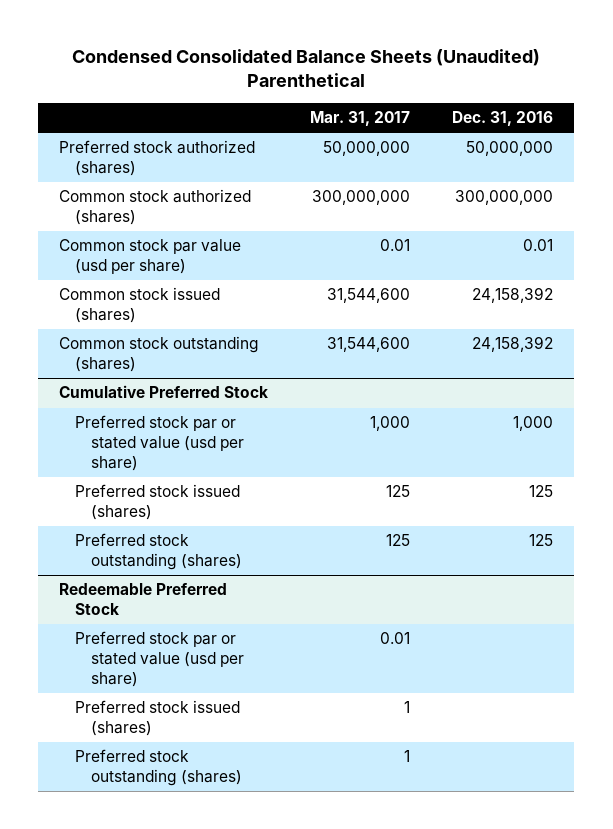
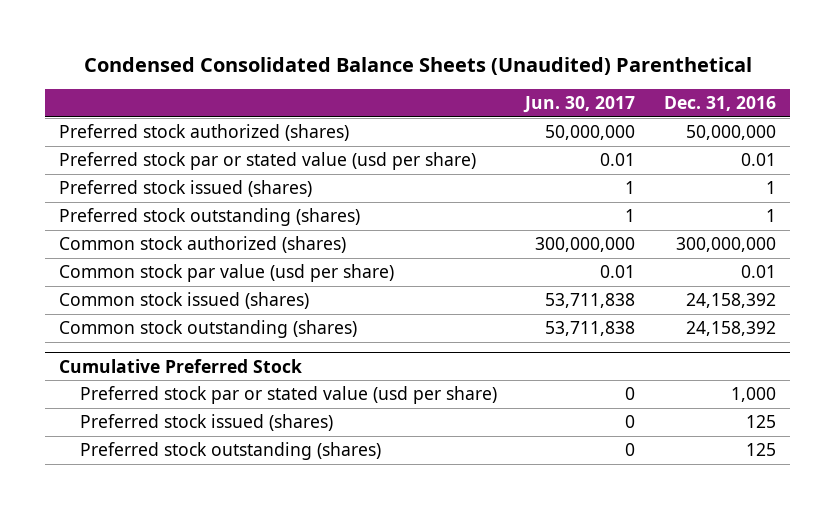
[310,111,411,127] Mar. 31, 2017 -> none
none -> [523,96,636,114] Jun. 30, 2017
none -> [59,152,477,171] Preferred stock par or stated value (usd per share)
none -> [59,180,313,198] Preferred stock issued (shares)
none -> [59,208,361,227] Preferred stock outstanding (shares)
[59,583,228,616] Redeemable Preferred Stock -> none
[75,631,245,687] Preferred stock par or stated value (usd per share) -> none
[75,700,241,737] Preferred stock issued (shares) -> none
[75,749,243,787] Preferred stock outstanding (shares) -> none

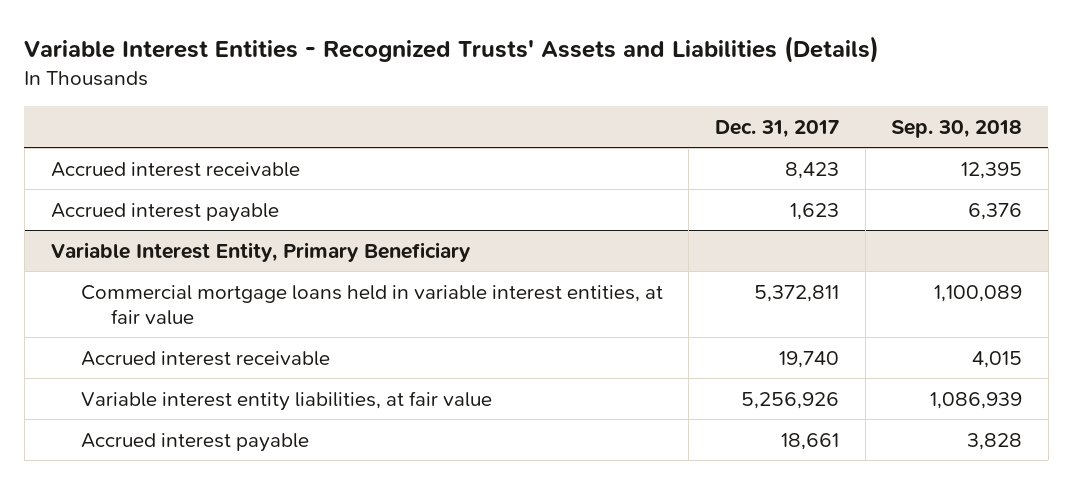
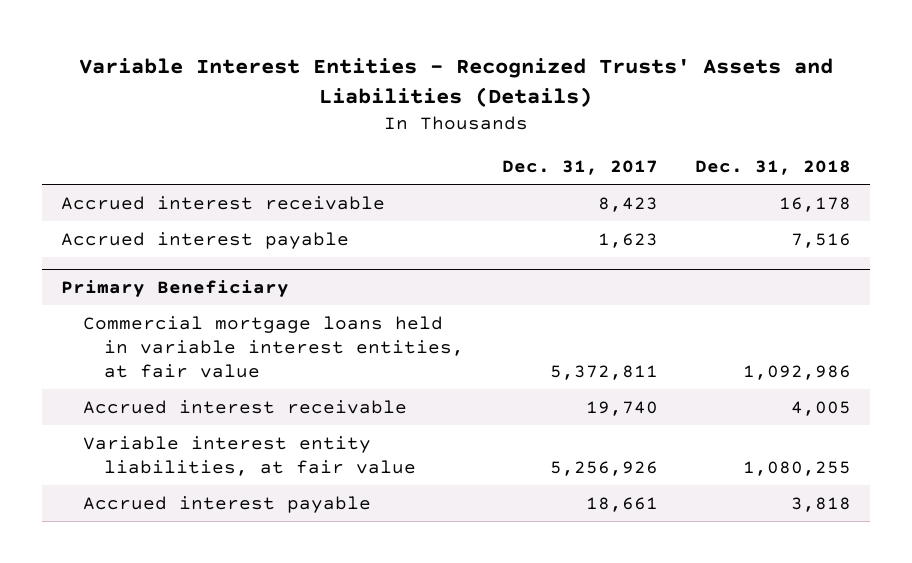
[891,119,1023,138] Sep. 30, 2018 -> none
none -> [695,160,852,176] Dec. 31, 2018
[50,241,471,262] Variable Interest Entity, Primary Beneficiary -> [61,279,290,297] Primary Beneficiary

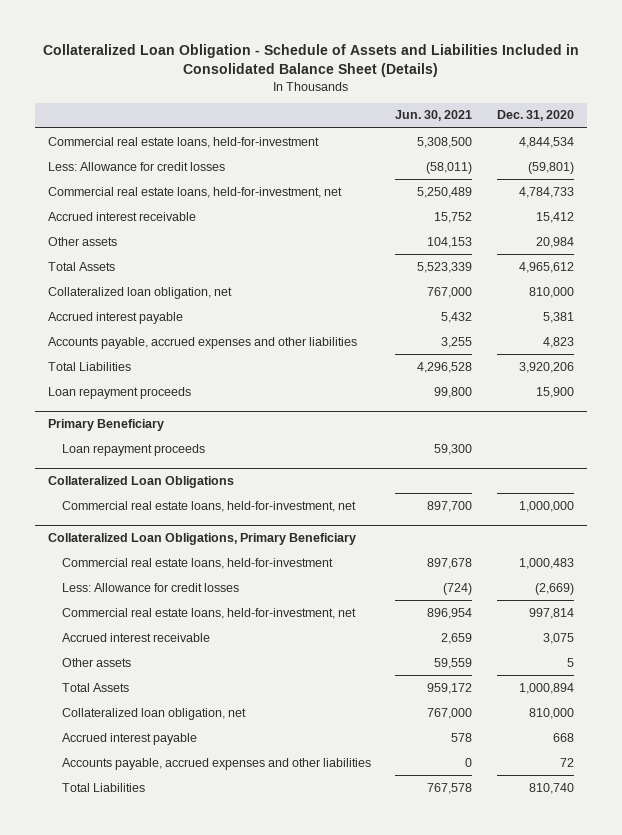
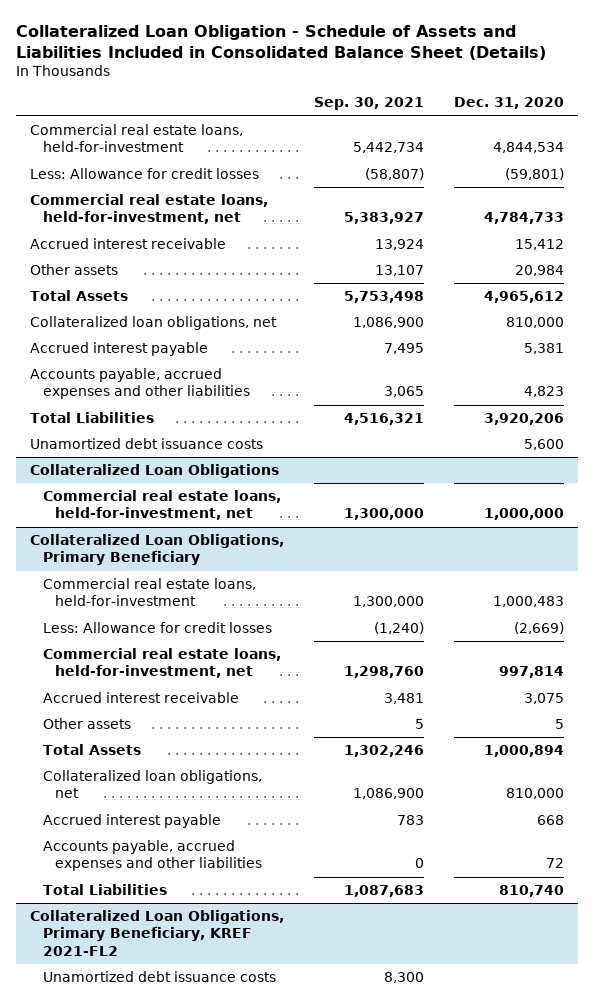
[395,110,473,122] Jun. 30, 2021 -> none
none -> [314,97,425,111] Sep. 30, 2021
[47,286,232,299] Collateralized loan obligation, net -> [30,316,278,331] Collateralized loan obligations, net
[47,386,191,399] Loan repayment proceeds -> none
[47,418,164,431] Primary Beneficiary -> none
[61,443,205,456] Loan repayment proceeds -> none
none -> [30,438,264,450] Unamortized debt issuance costs
[61,707,246,720] Collateralized loan obligation, net -> [42,770,262,799] Collateralized loan obligations, net
none -> [30,910,285,956] Collateralized Loan Obligations, Primary Beneficiary, KREF 2021-FL2
none -> [42,971,276,983] Unamortized debt issuance costs

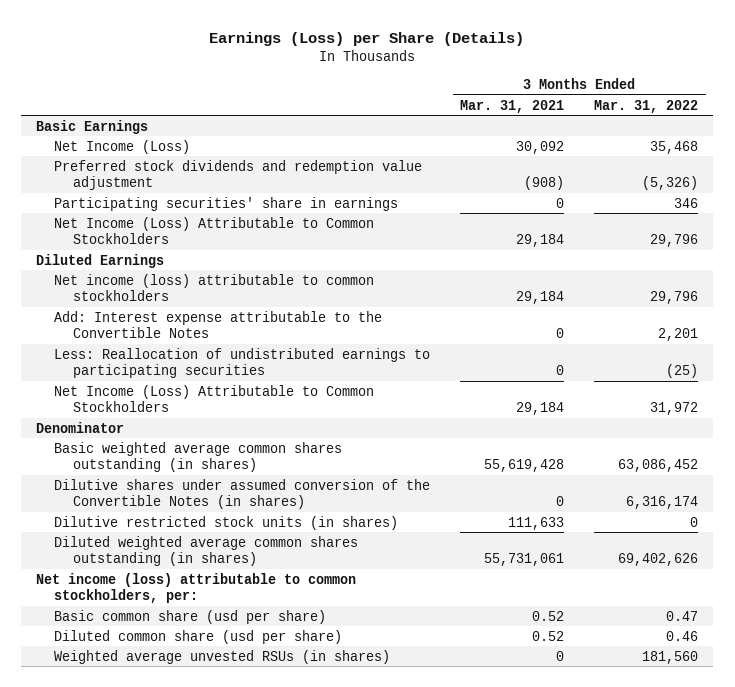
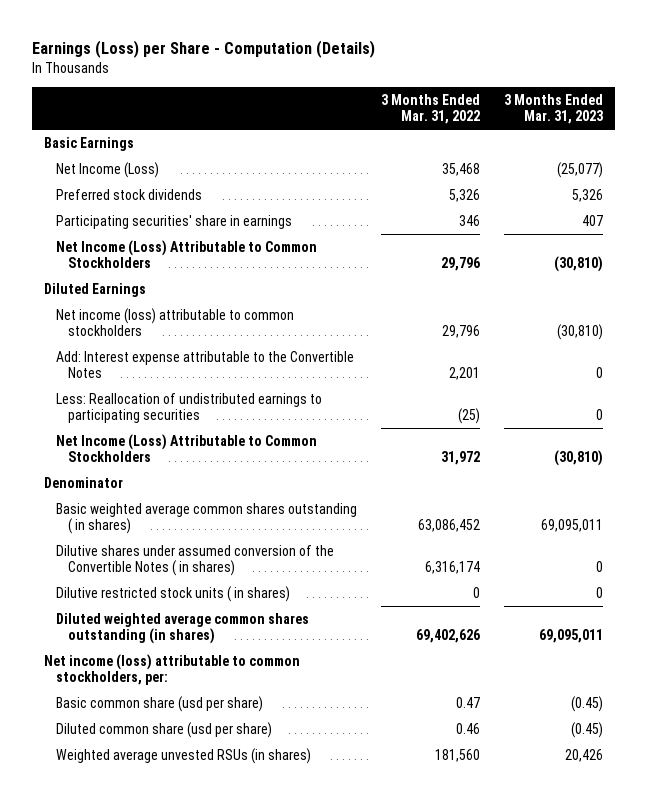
[209,31,525,46] Earnings (Loss) per Share (Details) -> [32,40,376,59] Earnings (Loss) per Share - Computation (Details)
[460,99,565,113] Mar. 31, 2021 -> none
none -> [504,93,604,125] 3 Months Ended Mar. 31, 2023
[54,159,423,191] Preferred stock dividends and redemption value adjustment -> [56,188,203,200] Preferred stock dividends
[642,176,699,191] (5,326) -> [449,188,481,202] 5,326
[54,441,343,473] Basic weighted average common shares outstanding (in shares) -> [56,502,358,535] Basic weighted average common shares outstanding ( in shares)
[54,478,431,510] Dilutive shares under assumed conversion of the Convertible Notes (in shares) -> [56,544,335,577] Dilutive shares under assumed conversion of the Convertible Notes ( in shares)
[54,515,399,530] Dilutive restricted stock units (in shares) -> [56,585,291,602] Dilutive restricted stock units ( in shares)

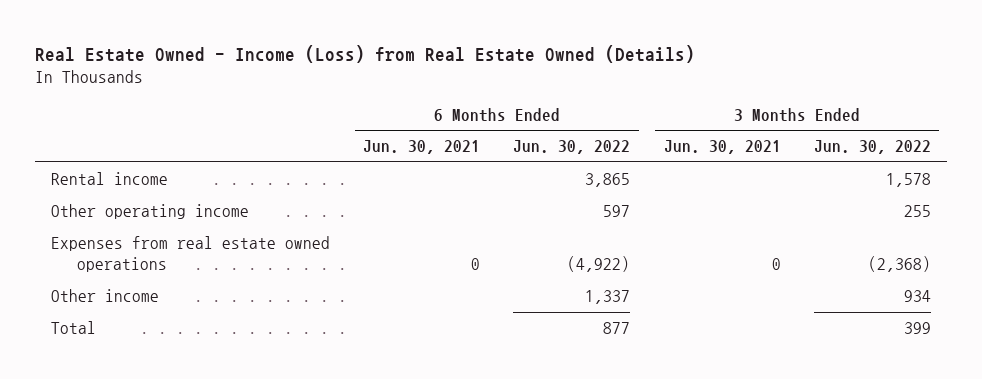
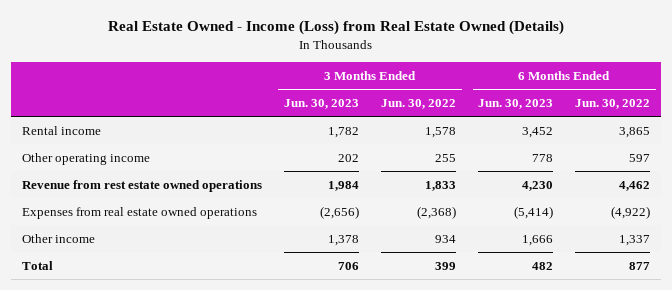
[363,140,481,155] Jun. 30, 2021 -> none
[663,140,781,155] Jun. 30, 2021 -> none
none -> [283,99,359,110] Jun. 30, 2023
none -> [478,99,554,110] Jun. 30, 2023
none -> [21,179,262,192] Revenue from rest estate owned operations

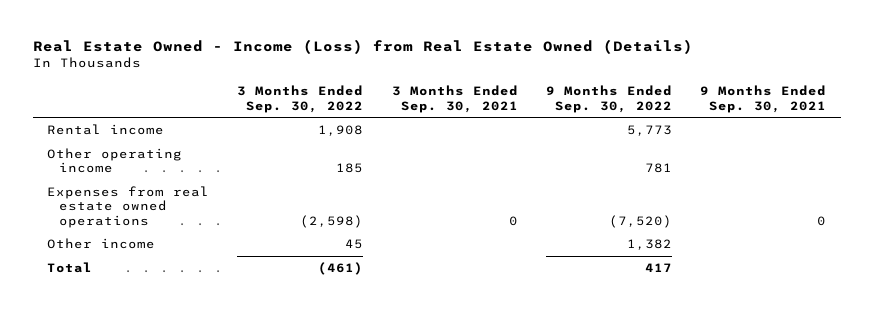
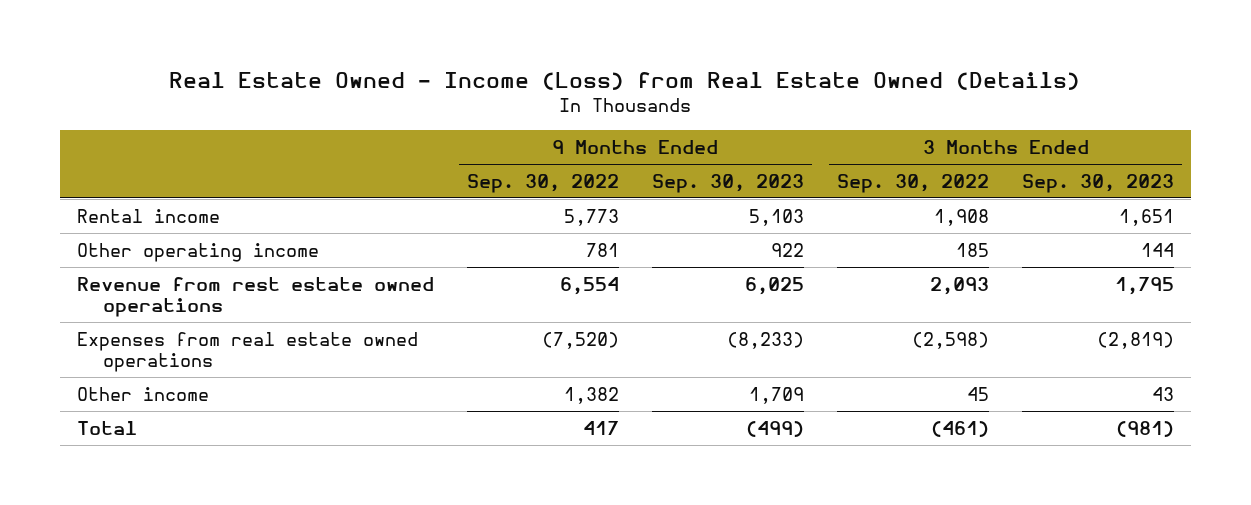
[391,85,518,113] 3 Months Ended Sep. 30, 2021 -> none
[700,85,827,113] 9 Months Ended Sep. 30, 2021 -> none
none -> [651,173,804,193] Sep. 30, 2023
none -> [1022,173,1175,193] Sep. 30, 2023
none -> [76,276,434,318] Revenue from rest estate owned operations

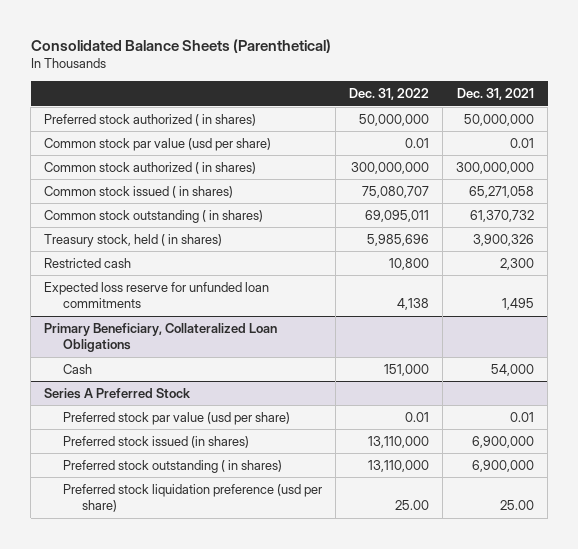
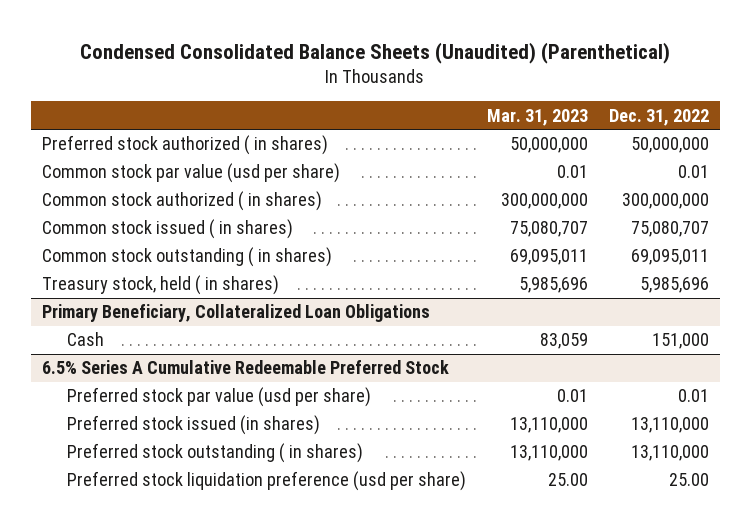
[30,38,331,53] Consolidated Balance Sheets (Parenthetical) -> [80,42,671,65] Condensed Consolidated Balance Sheets (Unaudited) (Parenthetical)
[457,88,535,101] Dec. 31, 2021 -> none
none -> [487,108,589,126] Mar. 31, 2023
[44,257,132,268] Restricted cash -> none
[44,281,270,309] Expected loss reserve for unfunded loan commitments -> none
[44,387,192,399] Series A Preferred Stock -> [41,360,449,375] 6.5% Series A Cumulative Redeemable Preferred Stock

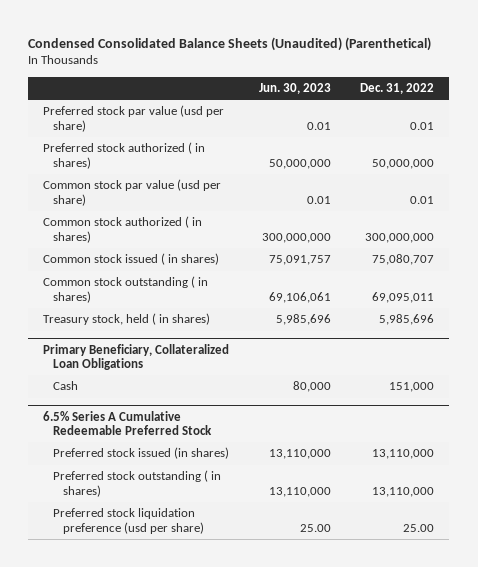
[487,108,589,126] Mar. 31, 2023 -> none
none -> [258,83,331,95] Jun. 30, 2023
none -> [43,105,225,132] Preferred stock par value (usd per share)
[67,387,372,408] Preferred stock par value (usd per share) -> none

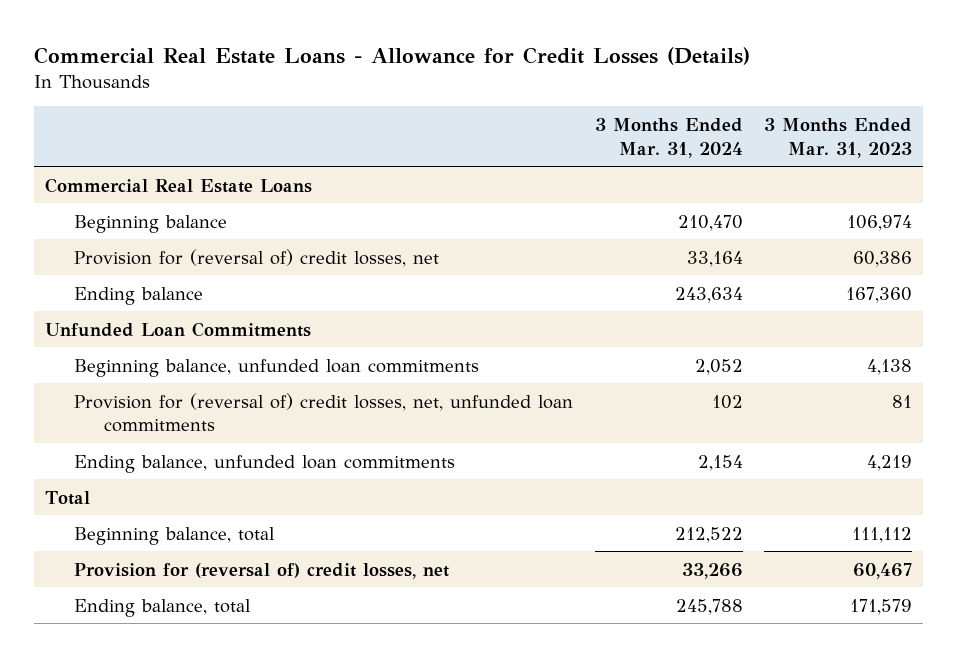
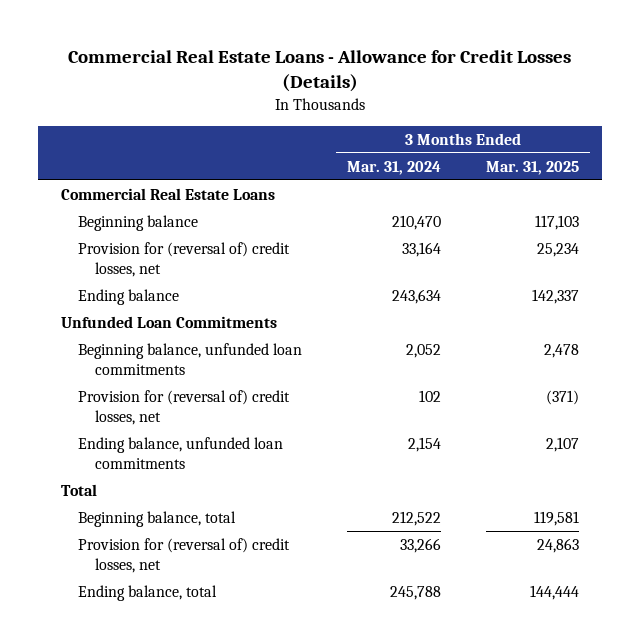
[764,117,913,158] 3 Months Ended Mar. 31, 2023 -> none
none -> [486,160,580,175] Mar. 31, 2025
[74,392,574,433] Provision for (reversal of) credit losses, net, unfunded loan commitments -> [78,389,291,425] Provision for (reversal of) credit losses, net

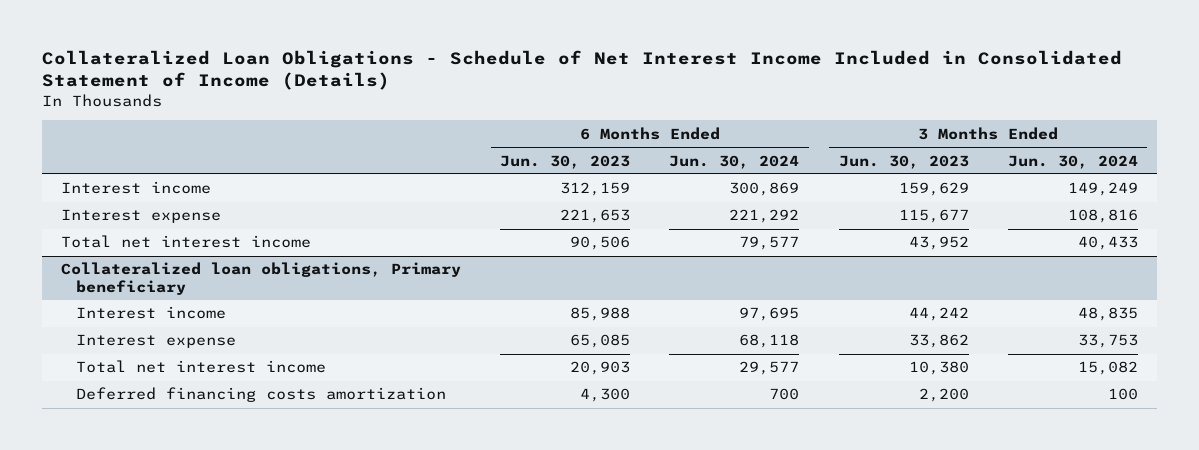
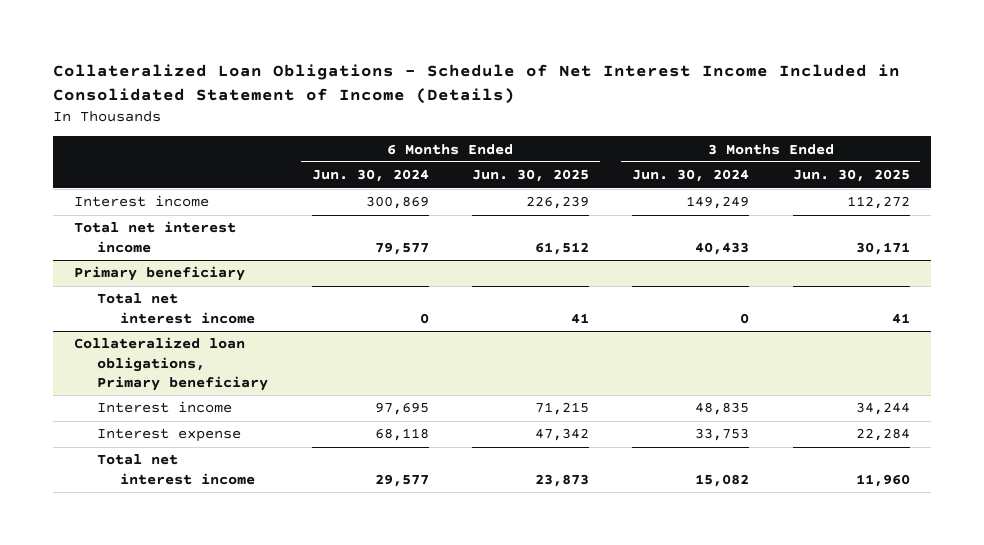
[500,154,631,169] Jun. 30, 2023 -> none
[838,154,969,169] Jun. 30, 2023 -> none
none -> [471,169,589,183] Jun. 30, 2025
none -> [792,169,910,183] Jun. 30, 2025
[61,209,222,224] Interest expense -> none
none -> [74,266,246,282] Primary beneficiary
none -> [97,293,256,324] Total net interest income
[75,387,446,403] Deferred financing costs amortization -> none

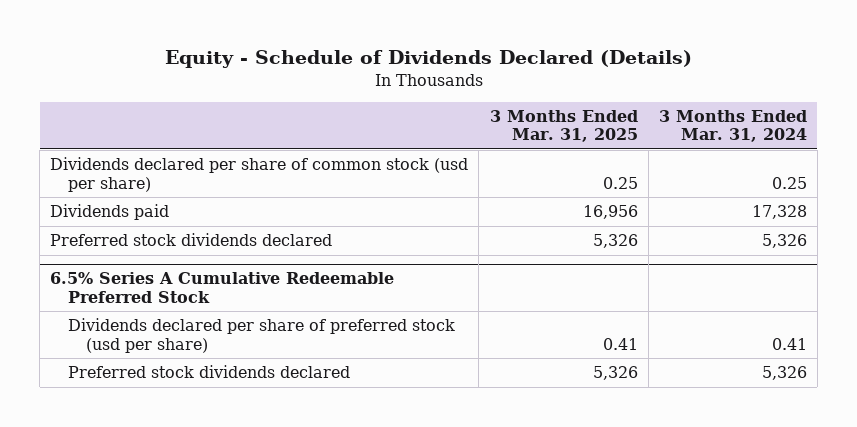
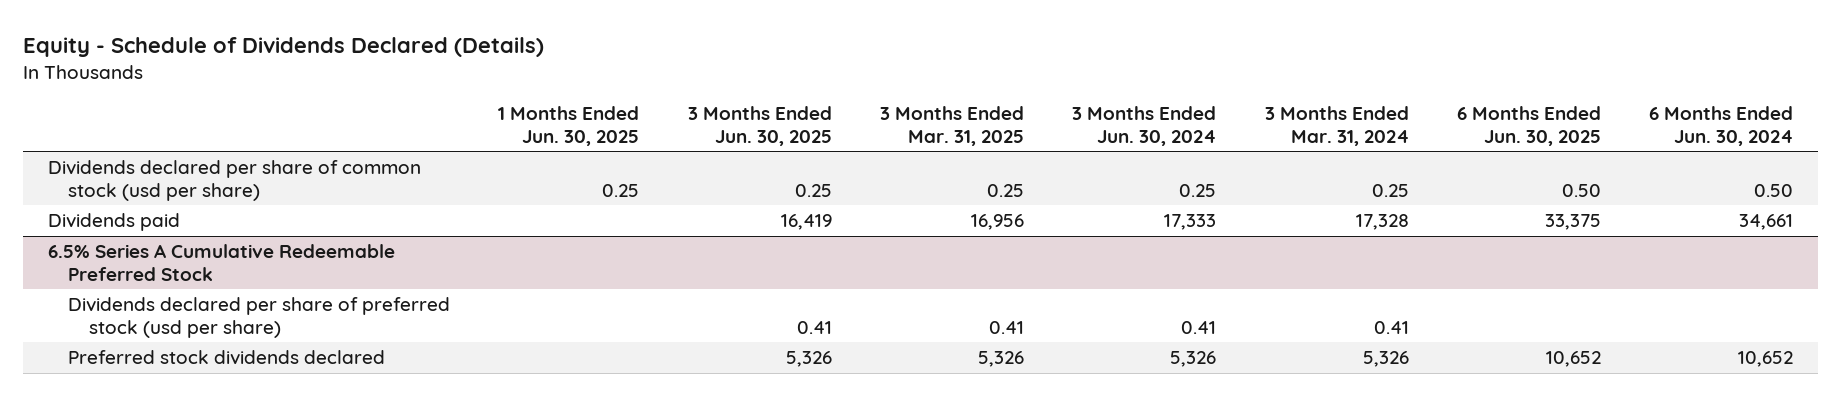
none -> [498,106,640,146] 1 Months Ended Jun. 30, 2025
none -> [687,106,832,146] 3 Months Ended Jun. 30, 2025
none -> [1072,106,1217,146] 3 Months Ended Jun. 30, 2024
none -> [1457,106,1602,146] 6 Months Ended Jun. 30, 2025
none -> [1649,106,1794,146] 6 Months Ended Jun. 30, 2024
[50,233,333,247] Preferred stock dividends declared -> none

